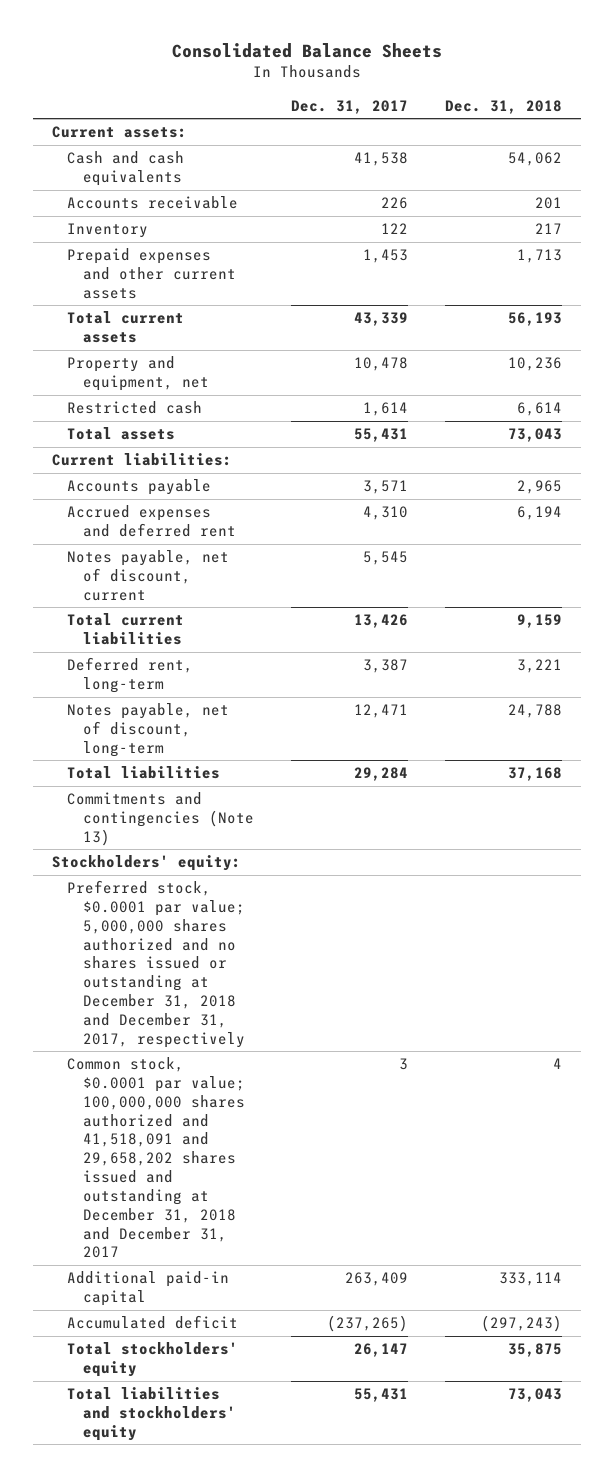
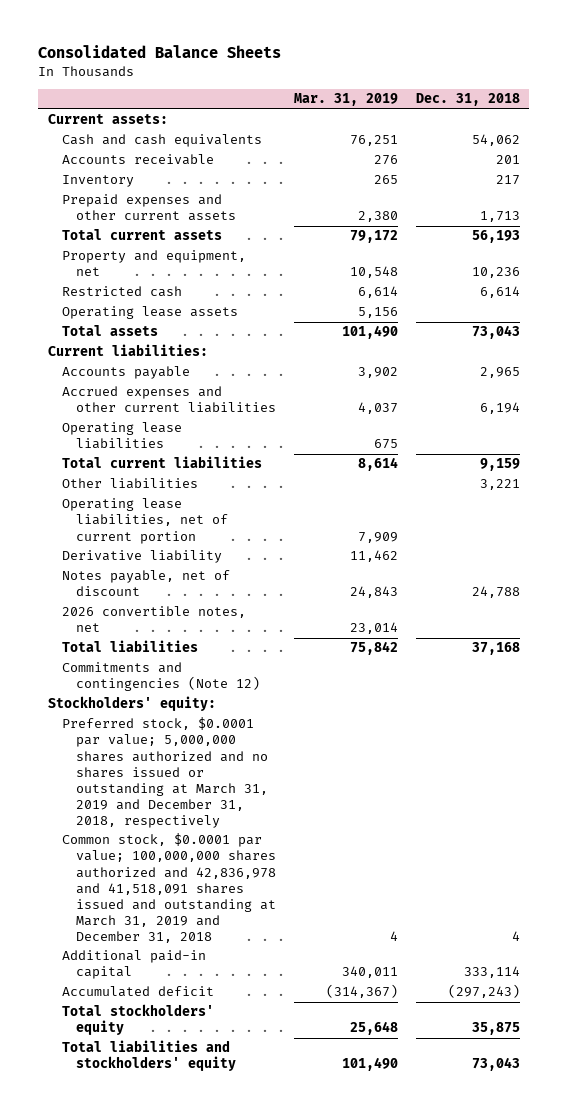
[290,99,408,114] Dec. 31, 2017 -> none
none -> [294,93,399,107] Mar. 31, 2019
none -> [61,306,238,320] Operating lease assets
[67,550,230,601] Notes payable, net of discount, current -> none
[67,505,236,537] Accrued expenses and deferred rent -> [61,386,277,414] Accrued expenses and other current liabilities
none -> [61,422,182,450] Operating lease liabilities
[67,657,194,693] Deferred rent, long-term -> [61,478,198,490] Other liabilities
none -> [61,498,229,544] Operating lease liabilities, net of current portion
none -> [61,550,222,564] Derivative liability
[67,703,230,757] Notes payable, net of discount, long-term -> [61,570,230,597] Notes payable, net of discount
none -> [61,606,246,633] 2026 convertible notes, net
[67,792,254,846] Commitments and contingencies (Note 13) -> [61,662,261,692] Commitments and contingencies (Note 12)
[67,880,245,1048] Preferred stock, $0.0001 par value; 5,000,000 shares authorized and no shares issued or outstanding at December 31, 2018 and December 31, 2017, respectively -> [61,717,269,828] Preferred stock, $0.0001 par value; 5,000,000 shares authorized and no shares issued or outstanding at March 31, 2019 and December 31, 2018, respectively
[67,1057,245,1259] Common stock, $0.0001 par value; 100,000,000 shares authorized and 41,518,091 and 29,658,202 shares issued and outstanding at December 31, 2018 and December 31, 2017 -> [61,833,277,943] Common stock, $0.0001 par value; 100,000,000 shares authorized and 42,836,978 and 41,518,091 shares issued and outstanding at March 31, 2019 and December 31, 2018

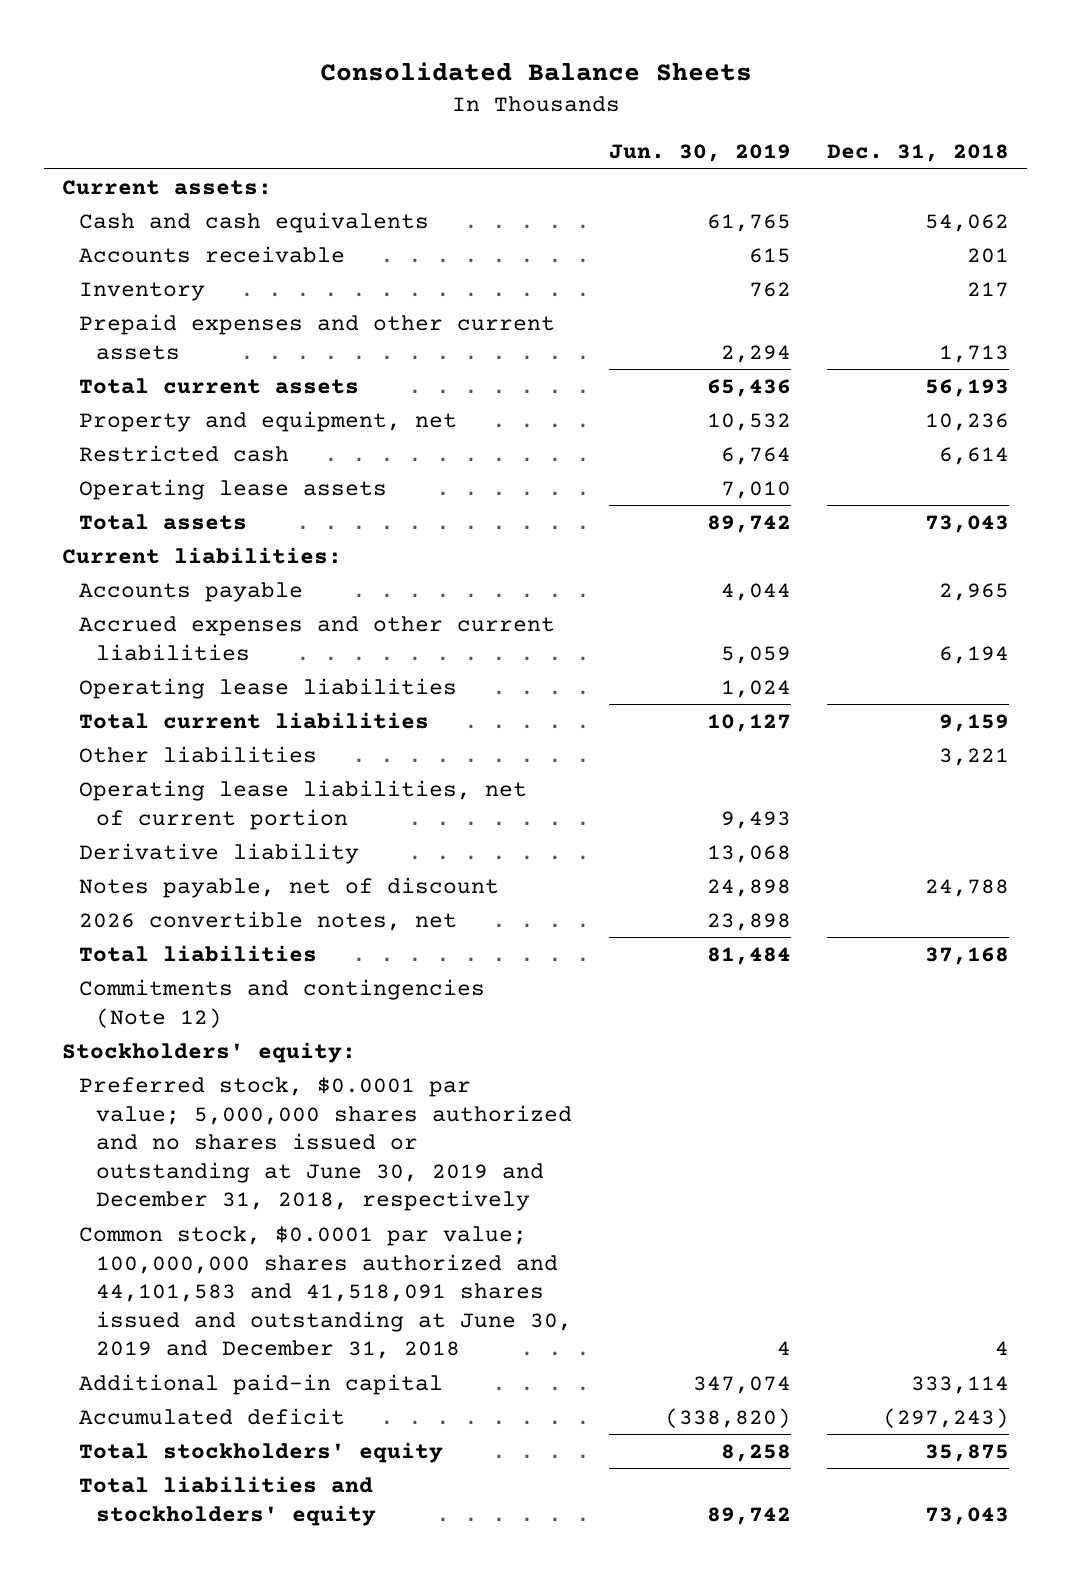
[294,93,399,107] Mar. 31, 2019 -> none
none -> [608,144,791,163] Jun. 30, 2019
[61,717,269,828] Preferred stock, $0.0001 par value; 5,000,000 shares authorized and no shares issued or outstanding at March 31, 2019 and December 31, 2018, respectively -> [79,1076,572,1212] Preferred stock, $0.0001 par value; 5,000,000 shares authorized and no shares issued or outstanding at June 30, 2019 and December 31, 2018, respectively
[61,833,277,943] Common stock, $0.0001 par value; 100,000,000 shares authorized and 42,836,978 and 41,518,091 shares issued and outstanding at March 31, 2019 and December 31, 2018 -> [79,1225,572,1360] Common stock, $0.0001 par value; 100,000,000 shares authorized and 44,101,583 and 41,518,091 shares issued and outstanding at June 30, 2019 and December 31, 2018

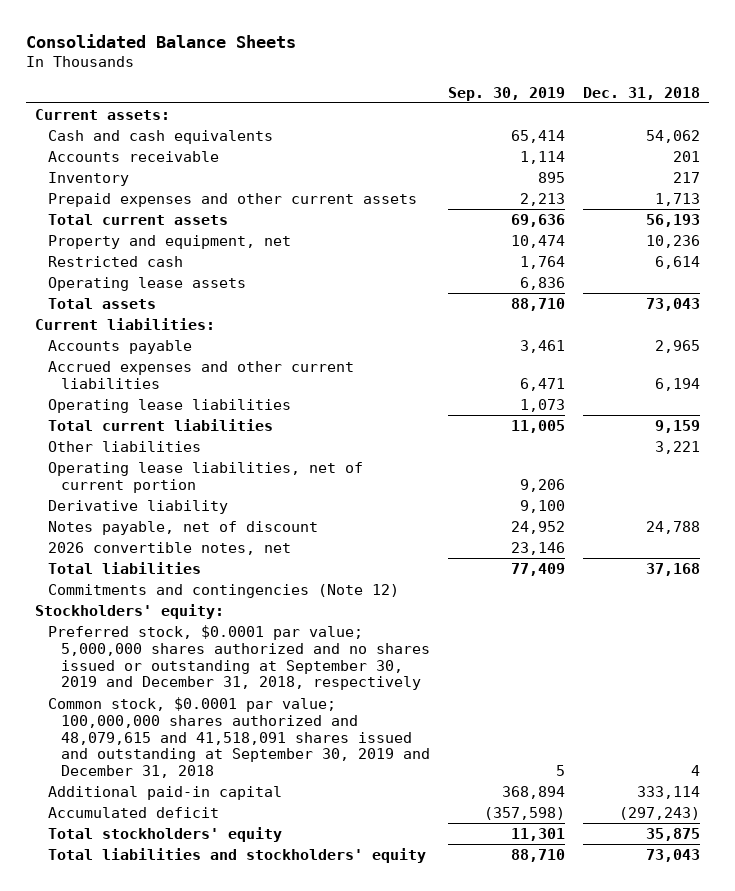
[608,144,791,163] Jun. 30, 2019 -> none
none -> [447,86,565,101] Sep. 30, 2019
[79,1076,572,1212] Preferred stock, $0.0001 par value; 5,000,000 shares authorized and no shares issued or outstanding at June 30, 2019 and December 31, 2018, respectively -> [47,624,430,691] Preferred stock, $0.0001 par value; 5,000,000 shares authorized and no shares issued or outstanding at September 30, 2019 and December 31, 2018, respectively
[79,1225,572,1360] Common stock, $0.0001 par value; 100,000,000 shares authorized and 44,101,583 and 41,518,091 shares issued and outstanding at June 30, 2019 and December 31, 2018 -> [47,696,430,779] Common stock, $0.0001 par value; 100,000,000 shares authorized and 48,079,615 and 41,518,091 shares issued and outstanding at September 30, 2019 and December 31, 2018

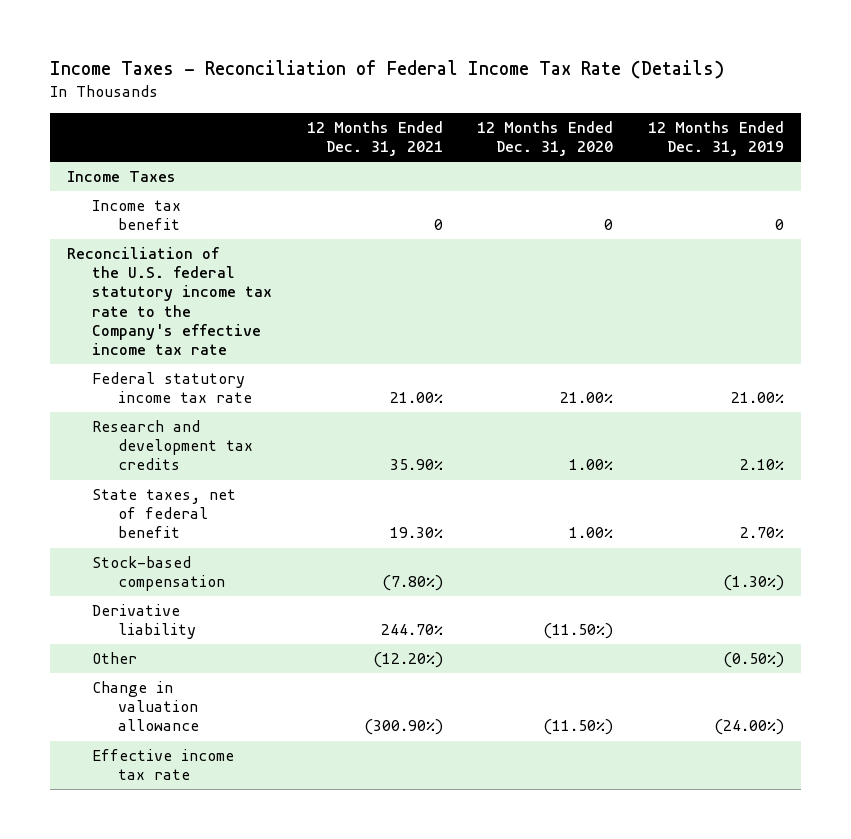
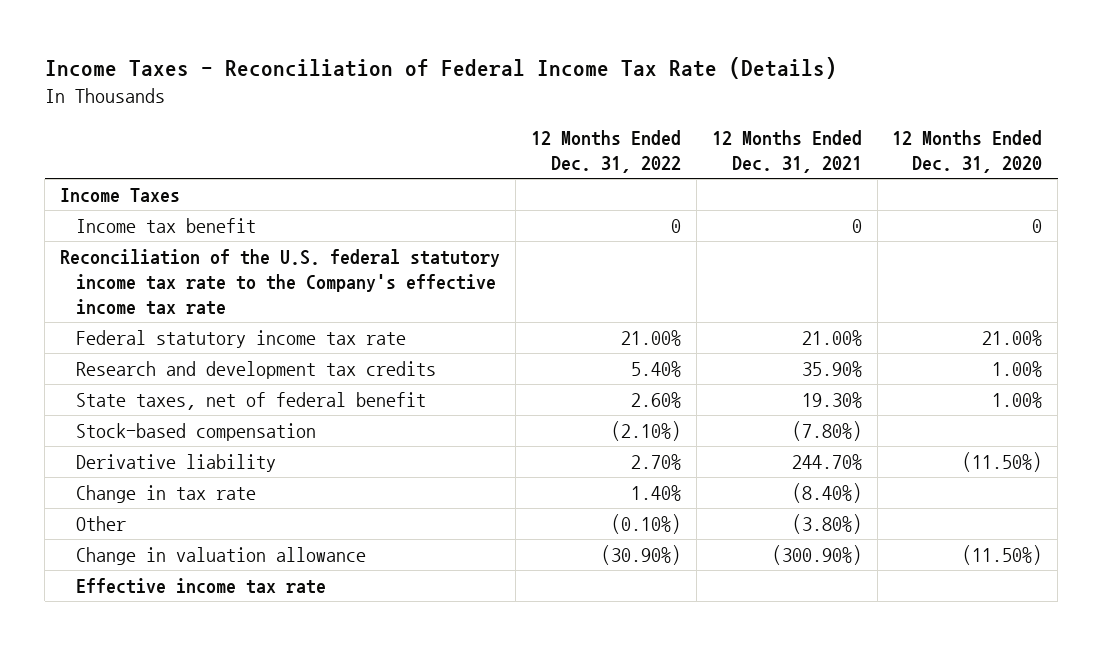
[647,120,784,156] 12 Months Ended Dec. 31, 2019 -> none
none -> [530,130,681,173] 12 Months Ended Dec. 31, 2022
none -> [76,485,257,504] Change in tax rate
[372,652,443,669] (12.20%) -> [791,514,862,535] (3.80%)

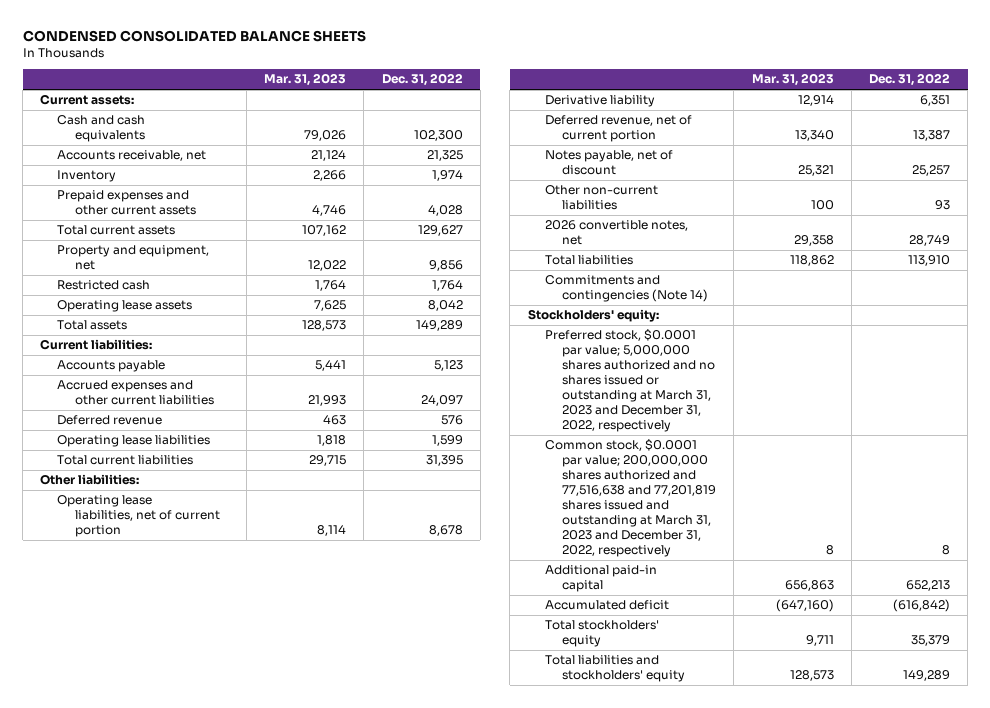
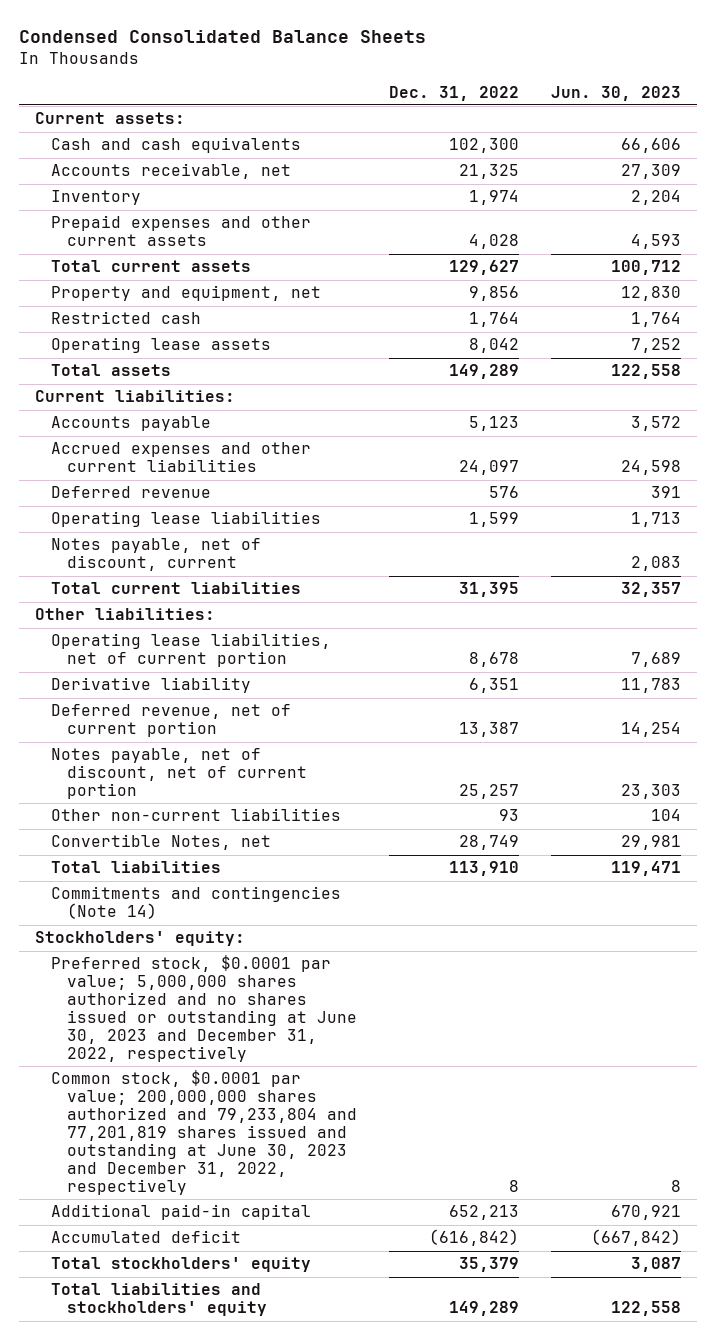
[22,29,366,42] CONDENSED CONSOLIDATED BALANCE SHEETS -> [19,29,427,43] Condensed Consolidated Balance Sheets
[264,73,347,87] Mar. 31, 2023 -> none
none -> [551,85,682,101] Jun. 30, 2023
none -> [51,538,262,572] Notes payable, net of discount, current
[544,150,673,176] Notes payable, net of discount -> [51,748,308,800] Notes payable, net of discount, net of current portion
[544,220,688,246] 2026 convertible notes, net -> [51,834,272,851] Convertible Notes, net
[544,329,716,433] Preferred stock, $0.0001 par value; 5,000,000 shares authorized and no shares issued or outstanding at March 31, 2023 and December 31, 2022, respectively -> [51,955,358,1062] Preferred stock, $0.0001 par value; 5,000,000 shares authorized and no shares issued or outstanding at June 30, 2023 and December 31, 2022, respectively
[544,439,717,558] Common stock, $0.0001 par value; 200,000,000 shares authorized and 77,516,638 and 77,201,819 shares issued and outstanding at March 31, 2023 and December 31, 2022, respectively -> [51,1070,358,1195] Common stock, $0.0001 par value; 200,000,000 shares authorized and 79,233,804 and 77,201,819 shares issued and outstanding at June 30, 2023 and December 31, 2022, respectively

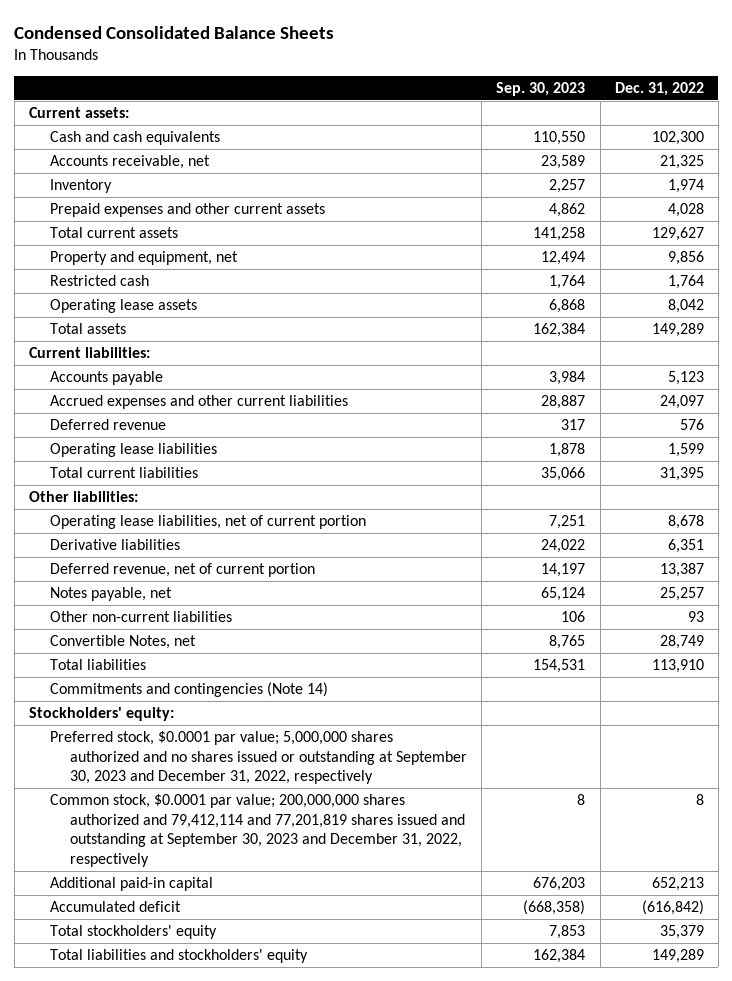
[551,85,682,101] Jun. 30, 2023 -> none
none -> [496,82,586,97] Sep. 30, 2023
[51,538,262,572] Notes payable, net of discount, current -> none
[51,677,252,694] Derivative liability -> [49,539,180,551] Derivative liabilities
[51,748,308,800] Notes payable, net of discount, net of current portion -> [49,587,172,602] Notes payable, net
[51,955,358,1062] Preferred stock, $0.0001 par value; 5,000,000 shares authorized and no shares issued or outstanding at June 30, 2023 and December 31, 2022, respectively -> [49,731,468,785] Preferred stock, $0.0001 par value; 5,000,000 shares authorized and no shares issued or outstanding at September 30, 2023 and December 31, 2022, respectively
[51,1070,358,1195] Common stock, $0.0001 par value; 200,000,000 shares authorized and 79,233,804 and 77,201,819 shares issued and outstanding at June 30, 2023 and December 31, 2022, respectively -> [49,794,466,868] Common stock, $0.0001 par value; 200,000,000 shares authorized and 79,412,114 and 77,201,819 shares issued and outstanding at September 30, 2023 and December 31, 2022, respectively

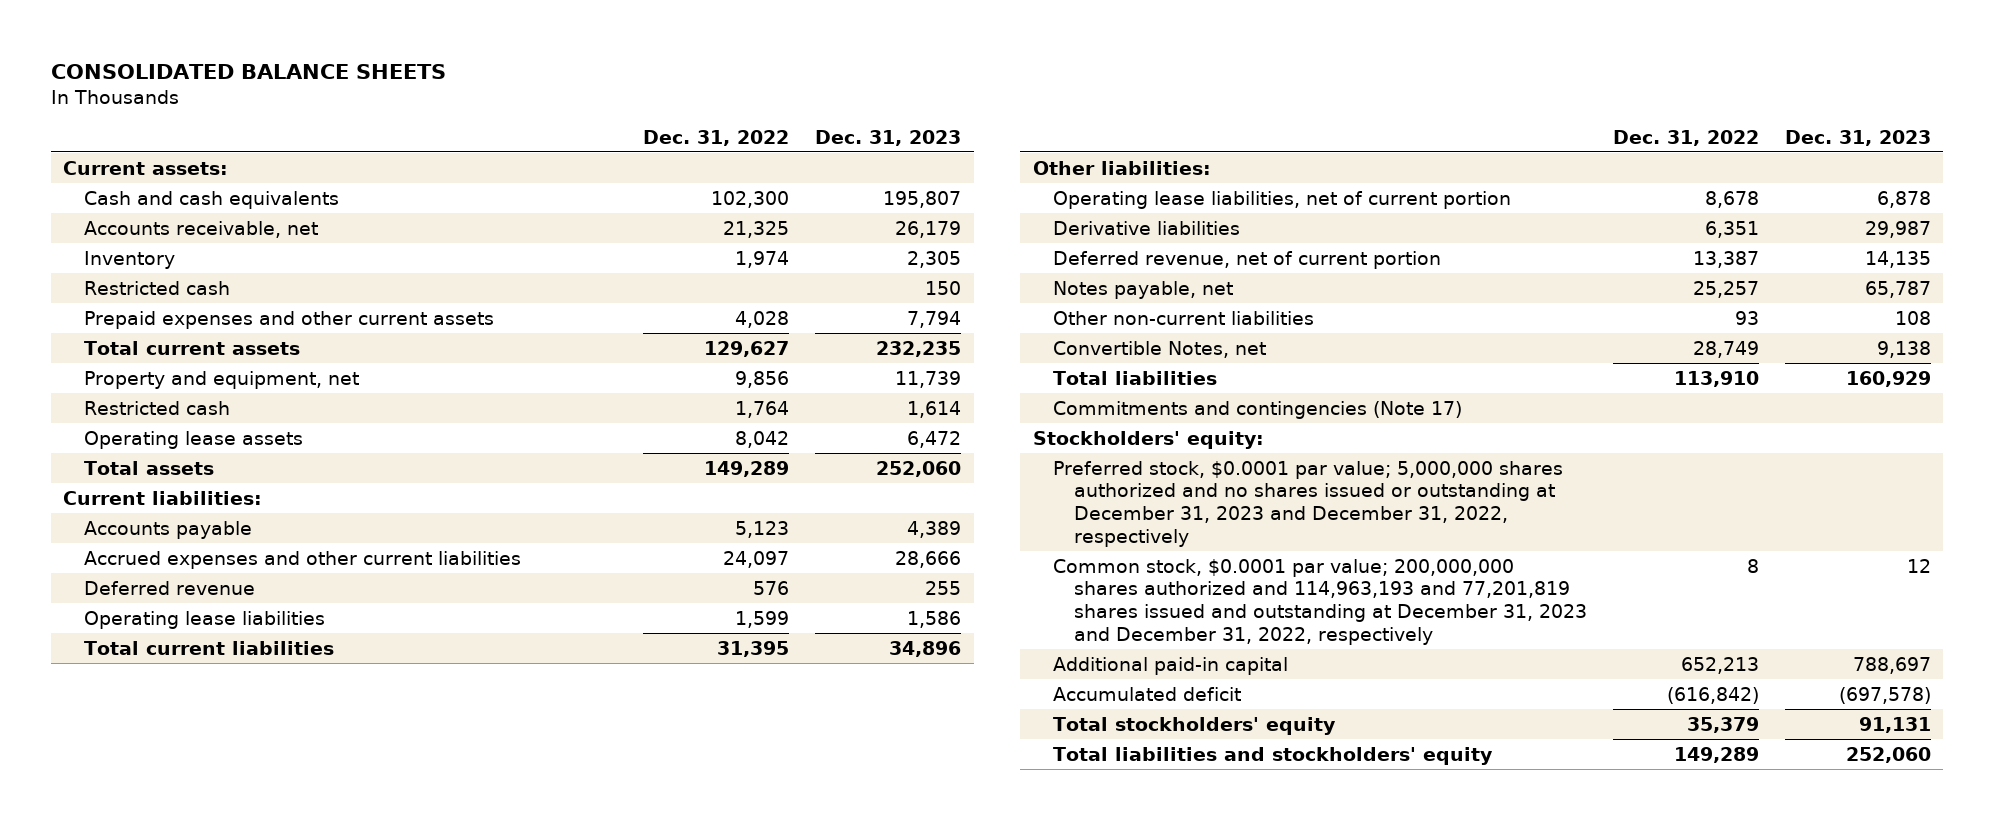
[14,25,335,39] Condensed Consolidated Balance Sheets -> [50,64,446,80] CONSOLIDATED BALANCE SHEETS
[496,82,586,97] Sep. 30, 2023 -> none
none -> [815,129,962,146] Dec. 31, 2023
none -> [84,280,231,295] Restricted cash
[49,682,328,698] Commitments and contingencies (Note 14) -> [1053,400,1463,419] Commitments and contingencies (Note 17)
[49,731,468,785] Preferred stock, $0.0001 par value; 5,000,000 shares authorized and no shares issued or outstanding at September 30, 2023 and December 31, 2022, respectively -> [1053,460,1564,547] Preferred stock, $0.0001 par value; 5,000,000 shares authorized and no shares issued or outstanding at December 31, 2023 and December 31, 2022, respectively
[49,794,466,868] Common stock, $0.0001 par value; 200,000,000 shares authorized and 79,412,114 and 77,201,819 shares issued and outstanding at September 30, 2023 and December 31, 2022, respectively -> [1053,558,1588,645] Common stock, $0.0001 par value; 200,000,000 shares authorized and 114,963,193 and 77,201,819 shares issued and outstanding at December 31, 2023 and December 31, 2022, respectively

